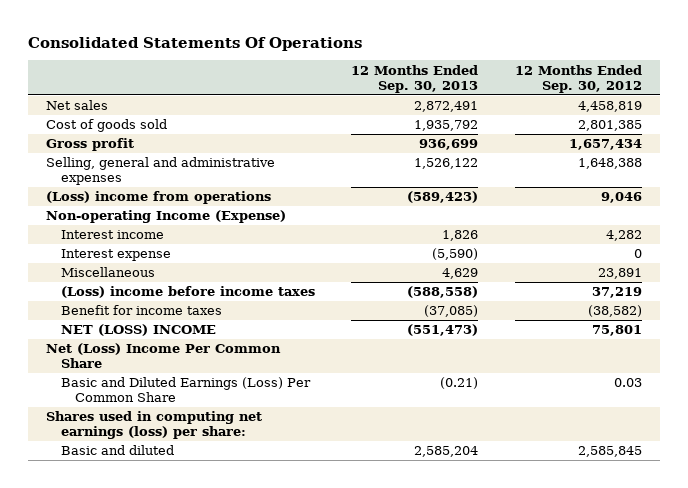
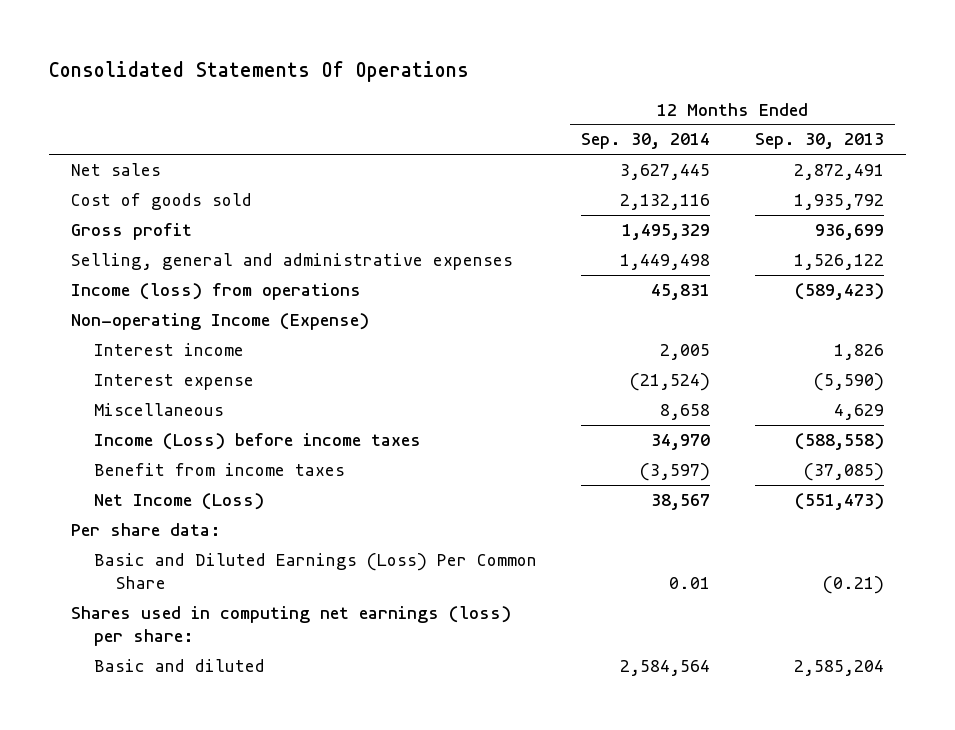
[514,64,642,93] 12 Months Ended Sep. 30, 2012 -> none
none -> [581,133,711,150] Sep. 30, 2014
[46,191,272,205] (Loss) income from operations -> [71,283,362,301] Income (loss) from operations
[60,286,315,299] (Loss) income before income taxes -> [93,433,421,451] Income (Loss) before income taxes
[60,305,222,316] Benefit for income taxes -> [93,463,345,477] Benefit from income taxes
[60,324,216,337] NET (LOSS) INCOME -> [93,493,264,511] Net Income (Loss)
[46,343,282,369] Net (Loss) Income Per Common Share -> [71,523,222,537] Per share data:

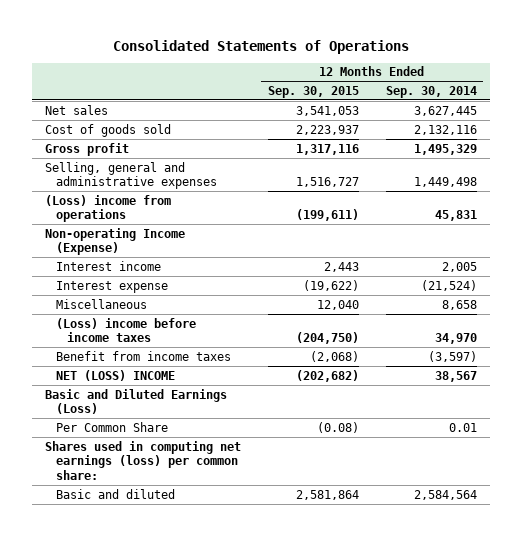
[49,60,470,82] Consolidated Statements Of Operations -> [112,39,409,54] Consolidated Statements of Operations
[754,133,884,150] Sep. 30, 2013 -> none
none -> [267,85,359,98] Sep. 30, 2015
[71,283,362,301] Income (loss) from operations -> [45,194,172,223] (Loss) income from operations
[93,433,421,451] Income (Loss) before income taxes -> [56,317,197,343] (Loss) income before income taxes
[71,523,222,537] Per share data: -> none
[93,493,264,511] Net Income (Loss) -> [56,369,176,381] NET (LOSS) INCOME
none -> [45,388,228,415] Basic and Diluted Earnings (Loss)
[93,553,537,589] Basic and Diluted Earnings (Loss) Per Common Share -> [56,421,169,432] Per Common Share
[71,606,512,646] Shares used in computing net earnings (loss) per share: -> [45,440,242,480] Shares used in computing net earnings (loss) per common share:

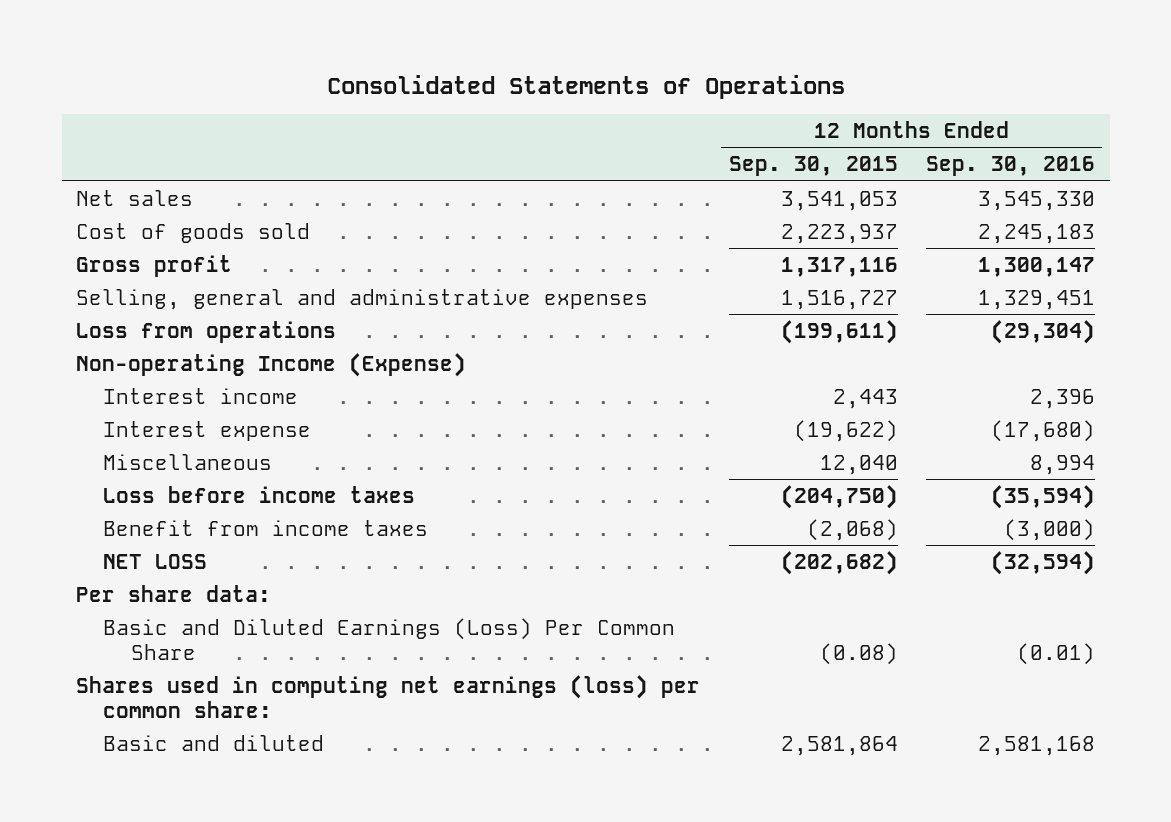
[385,85,477,98] Sep. 30, 2014 -> none
none -> [926,156,1096,177] Sep. 30, 2016
[45,194,172,223] (Loss) income from operations -> [76,320,337,343] Loss from operations
[56,317,197,343] (Loss) income before income taxes -> [103,485,416,503] Loss before income taxes
[45,388,228,415] Basic and Diluted Earnings (Loss) -> none
[56,369,176,381] NET (LOSS) INCOME -> [103,553,208,569] NET LOSS
none -> [76,584,272,602] Per share data:
[56,421,169,432] Per Common Share -> [103,617,676,660] Basic and Diluted Earnings (Loss) Per Common Share

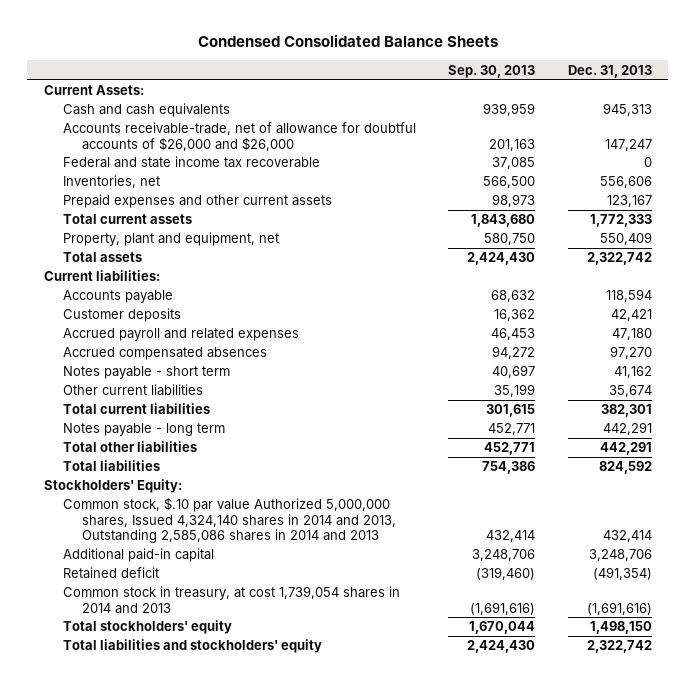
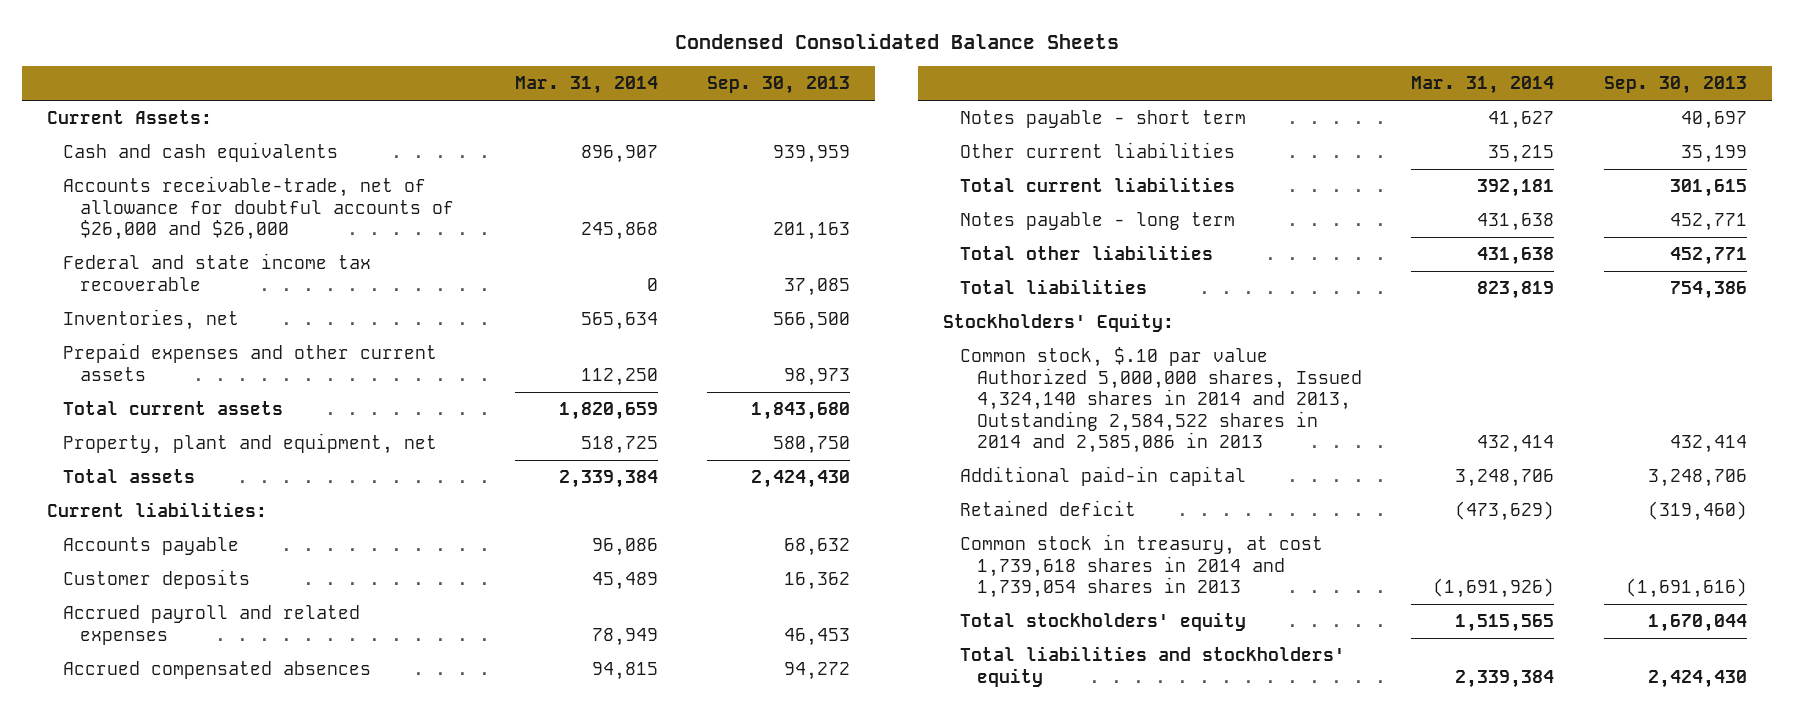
[567,64,652,78] Dec. 31, 2013 -> none
none -> [514,76,658,95] Mar. 31, 2014
[62,497,397,543] Common stock, $.10 par value Authorized 5,000,000 shares, Issued 4,324,140 shares in 2014 and 2013, Outstanding 2,585,086 shares in 2014 and 2013 -> [959,347,1362,454] Common stock, $.10 par value Authorized 5,000,000 shares, Issued 4,324,140 shares in 2014 and 2013, Outstanding 2,584,522 shares in 2014 and 2,585,086 in 2013
[62,586,400,614] Common stock in treasury, at cost 1,739,054 shares in 2014 and 2013 -> [959,534,1323,599] Common stock in treasury, at cost 1,739,618 shares in 2014 and 1,739,054 shares in 2013

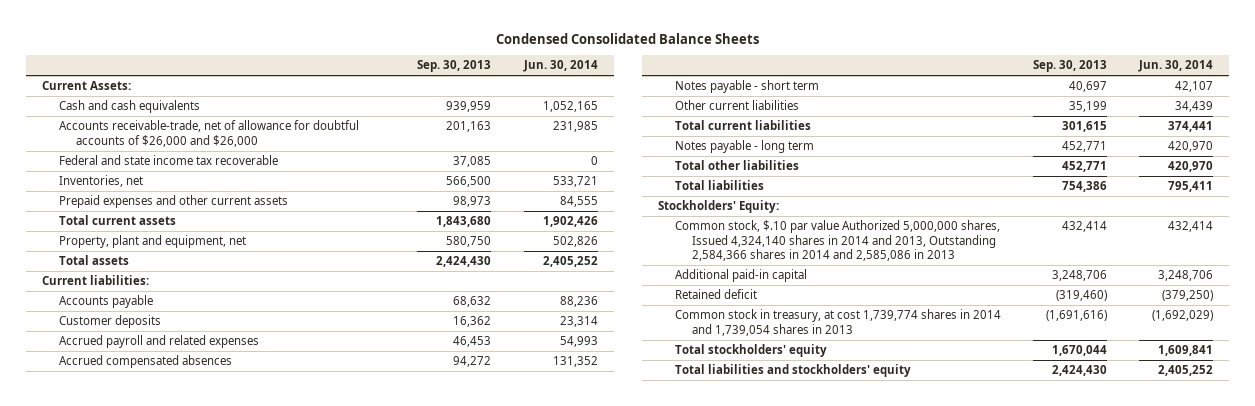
[514,76,658,95] Mar. 31, 2014 -> none
none -> [522,60,598,73] Jun. 30, 2014
[959,347,1362,454] Common stock, $.10 par value Authorized 5,000,000 shares, Issued 4,324,140 shares in 2014 and 2013, Outstanding 2,584,522 shares in 2014 and 2,585,086 in 2013 -> [674,220,1000,262] Common stock, $.10 par value Authorized 5,000,000 shares, Issued 4,324,140 shares in 2014 and 2013, Outstanding 2,584,366 shares in 2014 and 2,585,086 in 2013
[959,534,1323,599] Common stock in treasury, at cost 1,739,618 shares in 2014 and 1,739,054 shares in 2013 -> [674,309,1001,336] Common stock in treasury, at cost 1,739,774 shares in 2014 and 1,739,054 shares in 2013

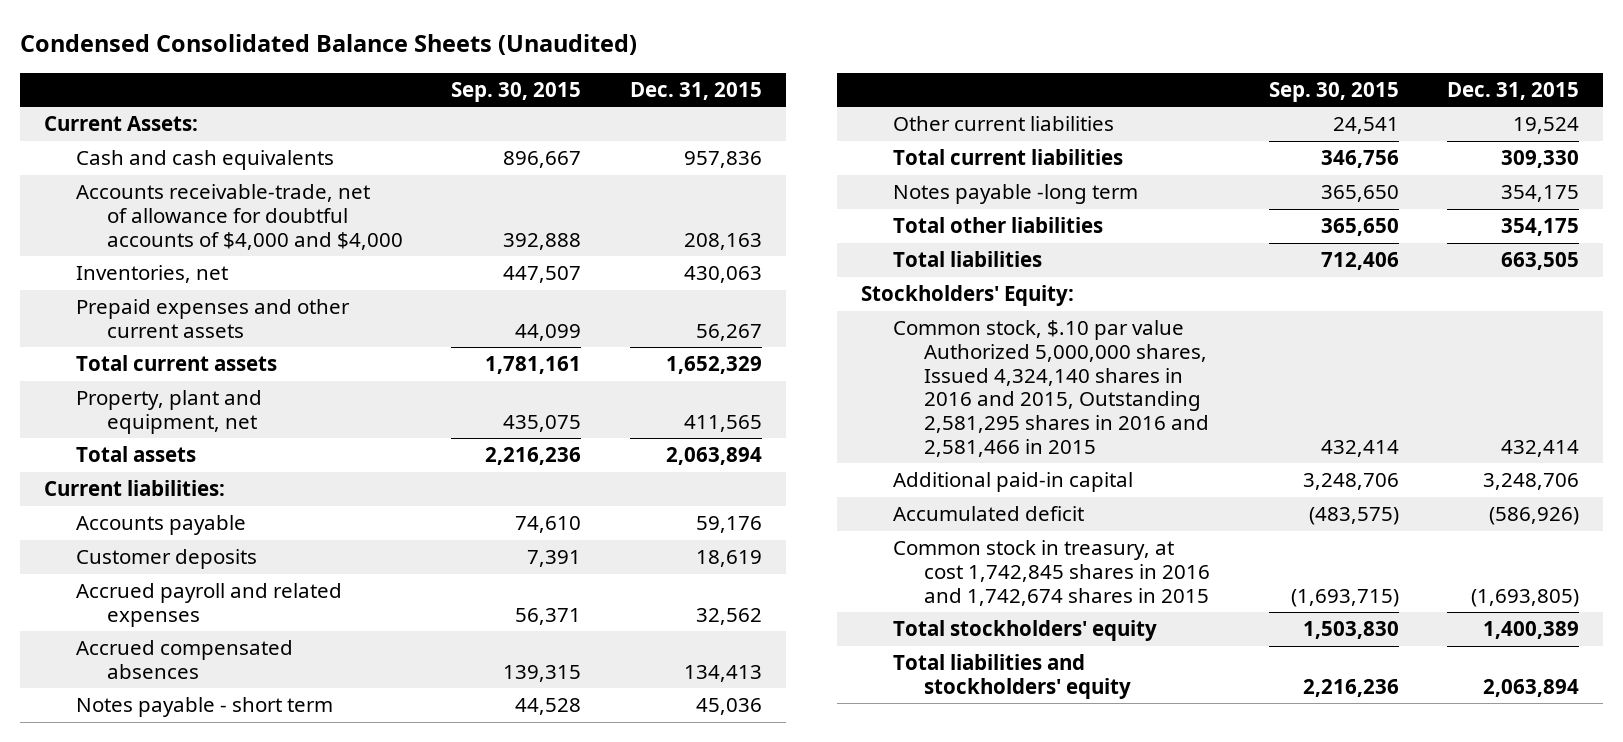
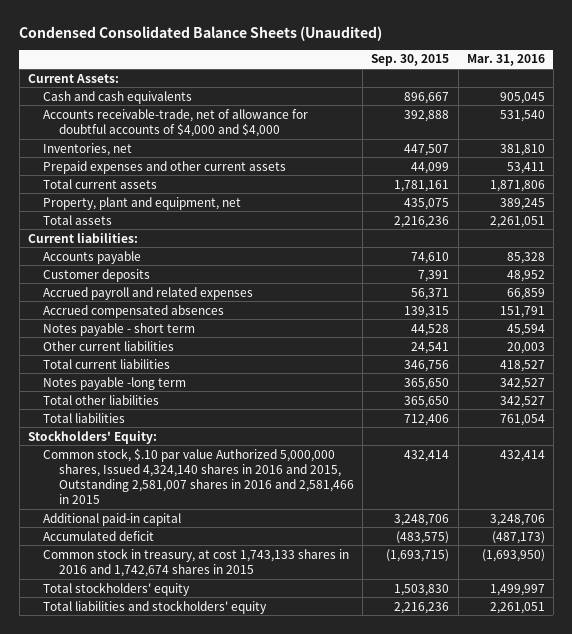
[629,81,762,100] Dec. 31, 2015 -> none
none -> [466,54,545,67] Mar. 31, 2016
[892,320,1210,457] Common stock, $.10 par value Authorized 5,000,000 shares, Issued 4,324,140 shares in 2016 and 2015, Outstanding 2,581,295 shares in 2016 and 2,581,466 in 2015 -> [43,447,355,505] Common stock, $.10 par value Authorized 5,000,000 shares, Issued 4,324,140 shares in 2016 and 2015, Outstanding 2,581,007 shares in 2016 and 2,581,466 in 2015
[892,540,1211,606] Common stock in treasury, at cost 1,742,845 shares in 2016 and 1,742,674 shares in 2015 -> [43,547,350,577] Common stock in treasury, at cost 1,743,133 shares in 2016 and 1,742,674 shares in 2015

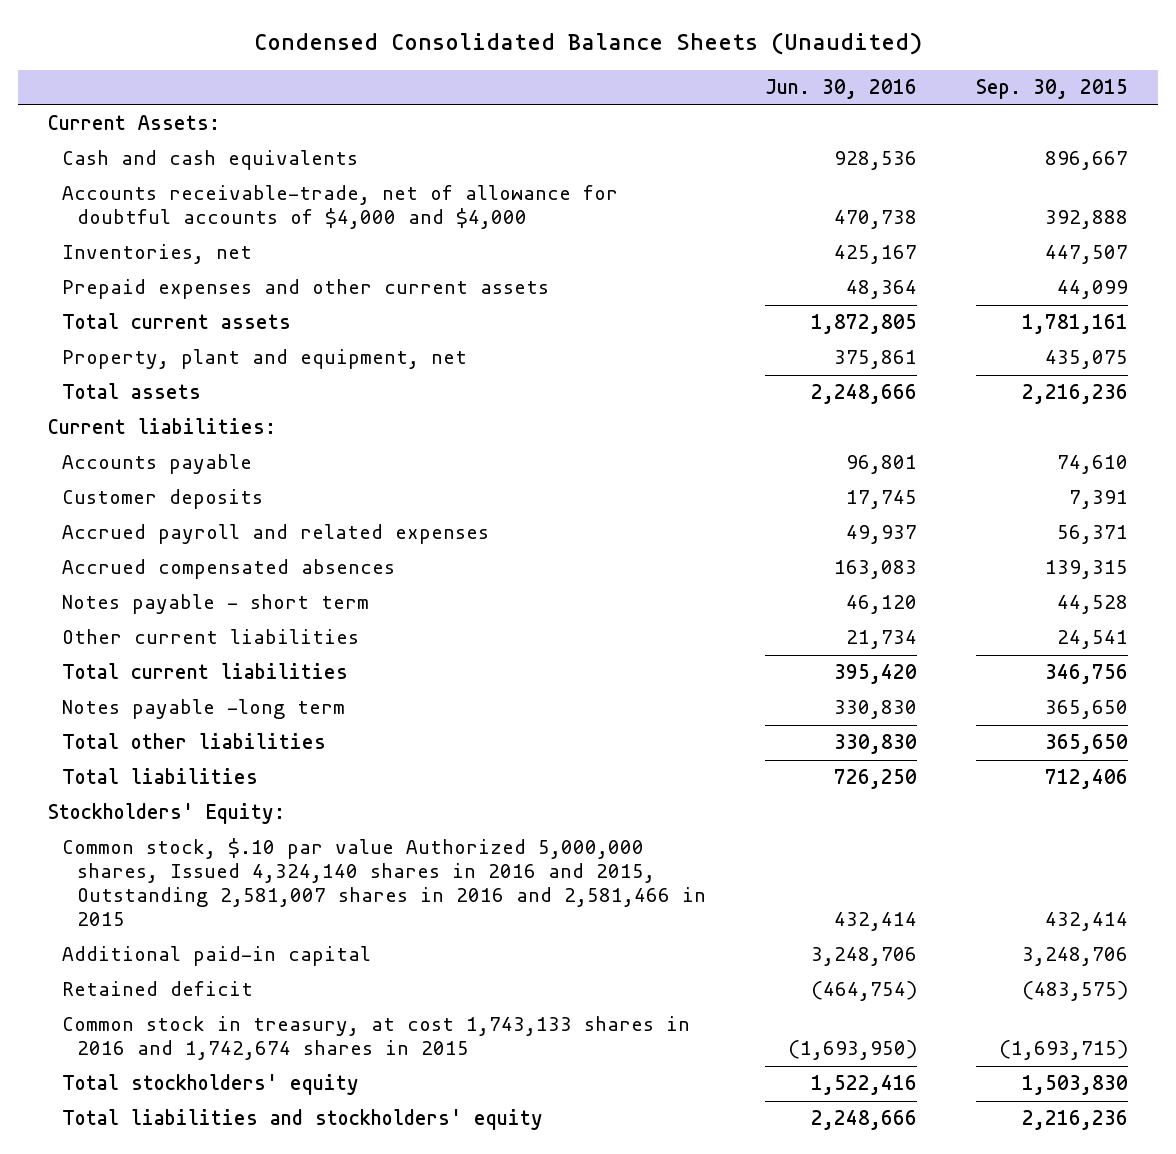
[466,54,545,67] Mar. 31, 2016 -> none
none -> [765,79,918,100] Jun. 30, 2016
[43,530,155,541] Accumulated deficit -> [62,981,254,997] Retained deficit

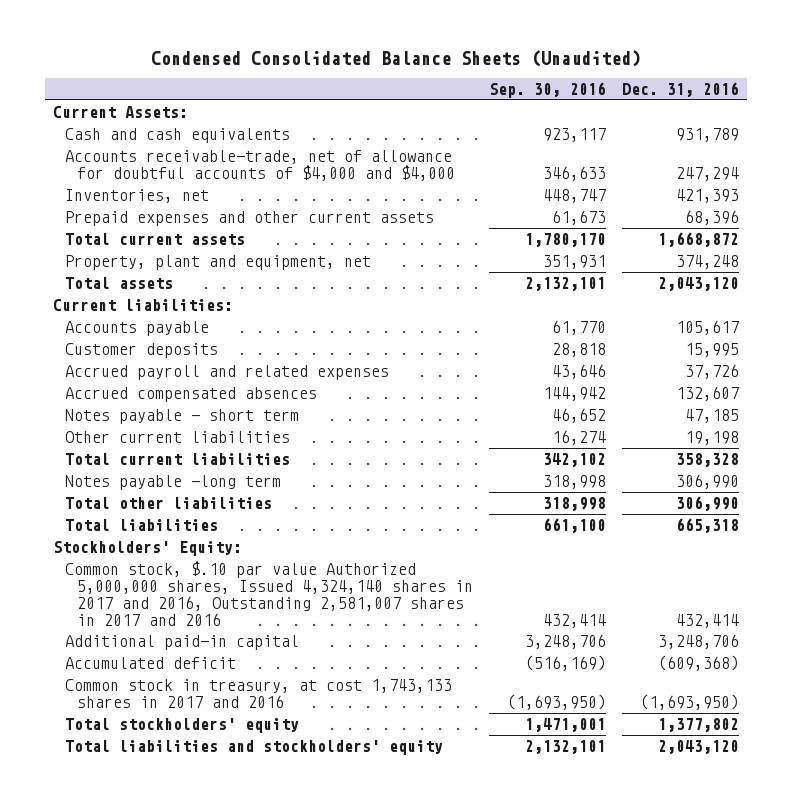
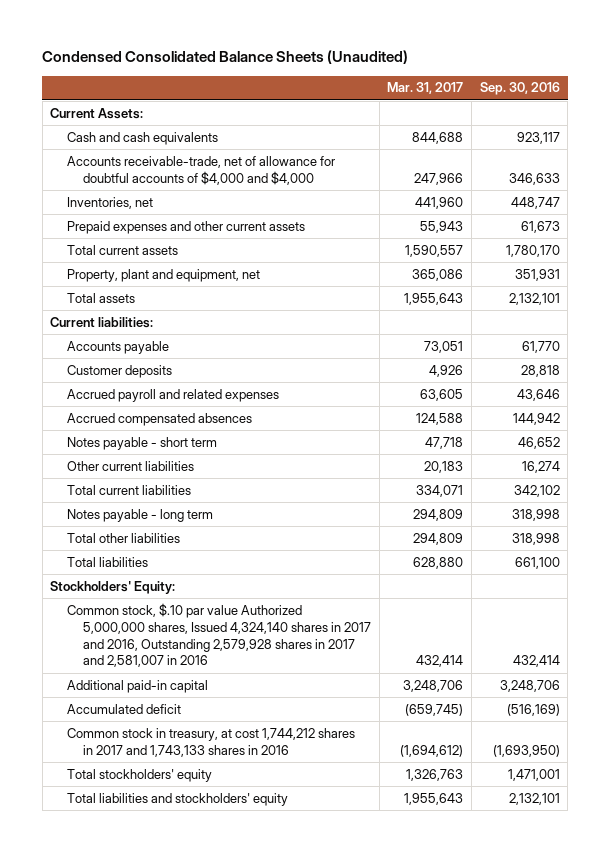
[622,81,740,97] Dec. 31, 2016 -> none
none -> [387,82,464,95] Mar. 31, 2017
[64,474,281,490] Notes payable -long term -> [66,508,213,522] Notes payable - long term
[64,560,473,626] Common stock, $.10 par value Authorized 5,000,000 shares, Issued 4,324,140 shares in 2017 and 2016, Outstanding 2,581,007 shares in 2017 and 2016 -> [66,602,372,668] Common stock, $.10 par value Authorized 5,000,000 shares, Issued 4,324,140 shares in 2017 and 2016, Outstanding 2,579,928 shares in 2017 and 2,581,007 in 2016
[64,678,452,708] Common stock in treasury, at cost 1,743,133 shares in 2017 and 2016 -> [66,727,355,757] Common stock in treasury, at cost 1,744,212 shares in 2017 and 1,743,133 shares in 2016

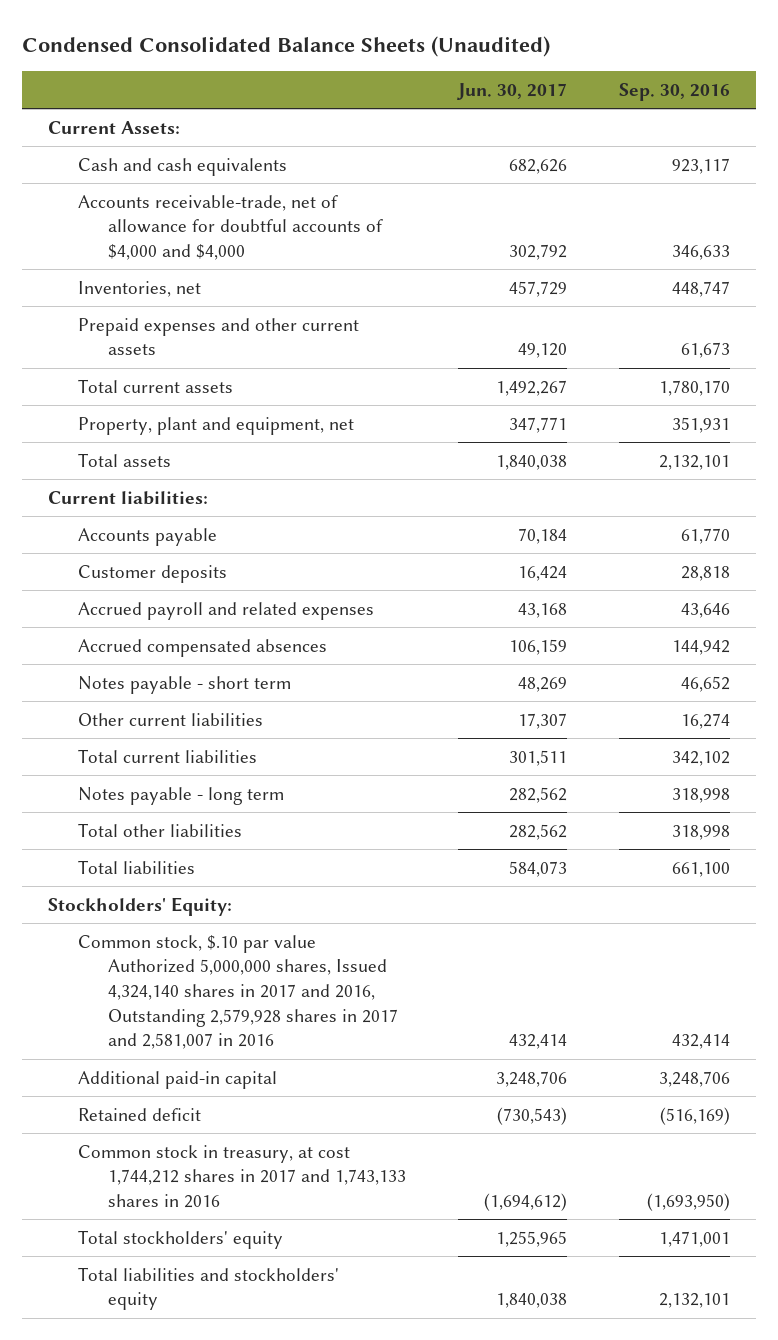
[387,82,464,95] Mar. 31, 2017 -> none
none -> [456,83,567,101] Jun. 30, 2017
[66,703,181,714] Accumulated deficit -> [78,1107,202,1121] Retained deficit

